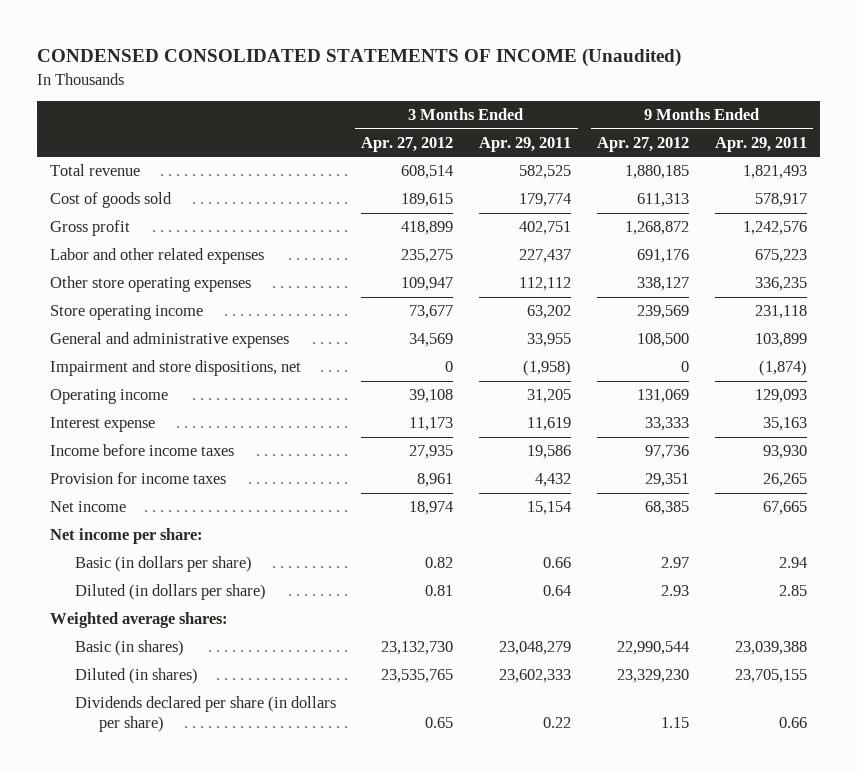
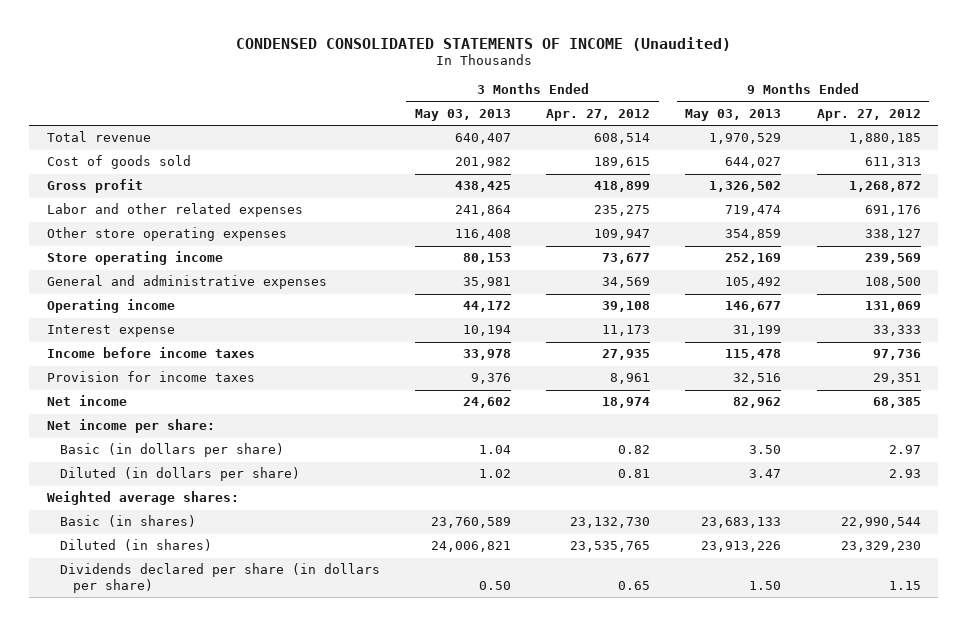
[479,136,572,152] Apr. 29, 2011 -> none
[714,136,807,152] Apr. 29, 2011 -> none
none -> [415,108,512,121] May 03, 2013
none -> [685,108,782,121] May 03, 2013
[49,360,301,377] Impairment and store dispositions, net -> none

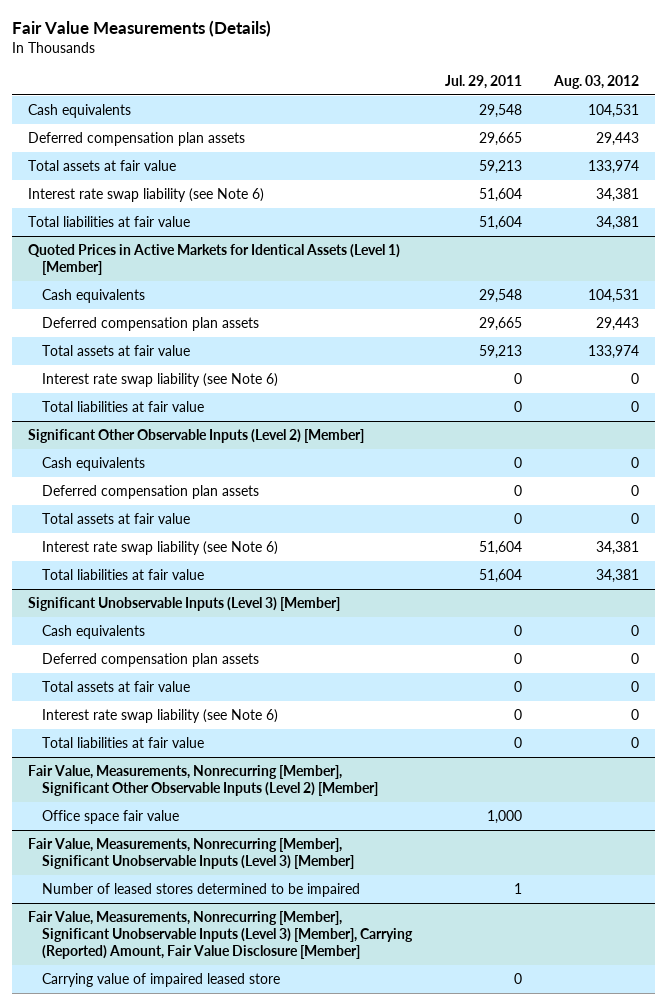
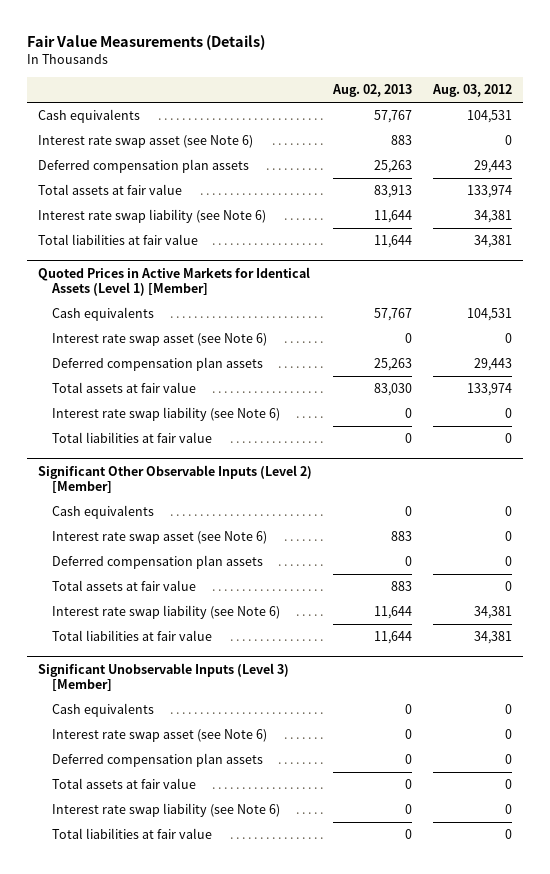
[444,75,522,90] Jul. 29, 2011 -> none
none -> [332,84,413,98] Aug. 02, 2013
none -> [38,135,254,149] Interest rate swap asset (see Note 6)
none -> [52,333,268,347] Interest rate swap asset (see Note 6)
none -> [52,531,268,545] Interest rate swap asset (see Note 6)
none -> [52,729,268,743] Interest rate swap asset (see Note 6)
[28,765,379,796] Fair Value, Measurements, Nonrecurring [Member], Significant Other Observable Inputs (Level 2) [Member] -> none
[42,810,180,825] Office space fair value -> none
[28,838,355,869] Fair Value, Measurements, Nonrecurring [Member], Significant Unobservable Inputs (Level 3) [Member] -> none
[42,883,361,898] Number of leased stores determined to be impaired -> none
[28,911,414,959] Fair Value, Measurements, Nonrecurring [Member], Significant Unobservable Inputs (Level 3) [Member], Carrying (Reported) Amount, Fair Value Disclosure [Member] -> none
[42,973,281,988] Carrying value of impaired leased store -> none

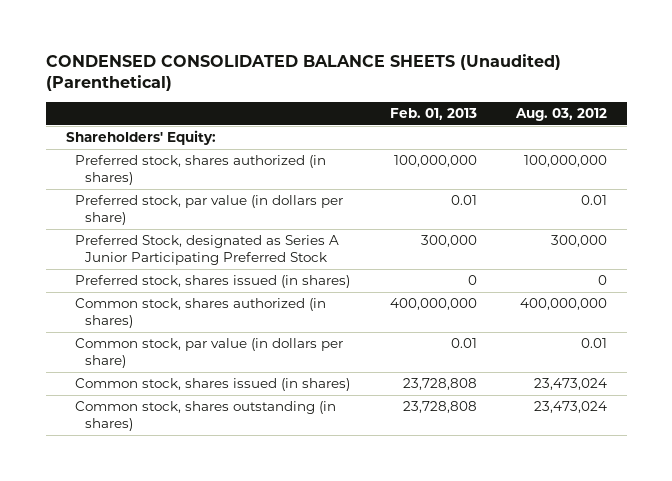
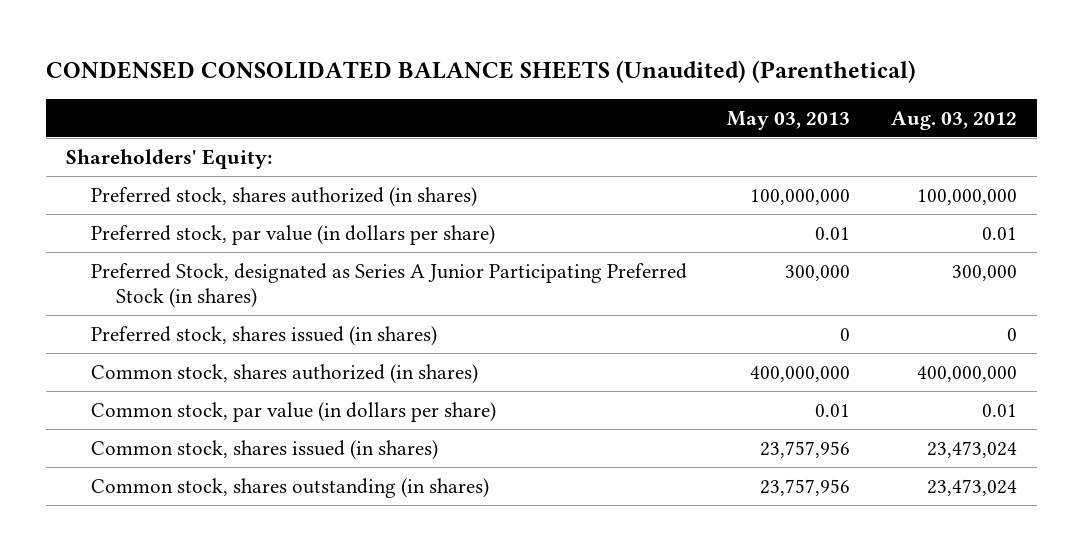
[389,108,477,121] Feb. 01, 2013 -> none
none -> [727,110,851,130] May 03, 2013
[75,235,340,266] Preferred Stock, designated as Series A Junior Participating Preferred Stock -> [91,262,688,308] Preferred Stock, designated as Series A Junior Participating Preferred Stock (in shares)

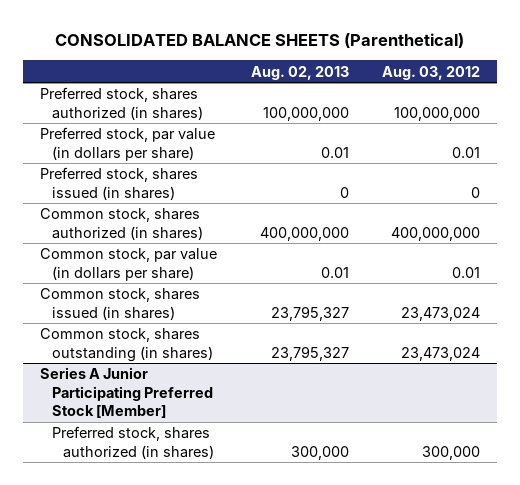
[46,60,917,84] CONDENSED CONSOLIDATED BALANCE SHEETS (Unaudited) (Parenthetical) -> [55,32,465,48] CONSOLIDATED BALANCE SHEETS (Parenthetical)
[727,110,851,130] May 03, 2013 -> none
none -> [250,65,349,80] Aug. 02, 2013
[66,148,273,169] Shareholders' Equity: -> none
[91,262,688,308] Preferred Stock, designated as Series A Junior Participating Preferred Stock (in shares) -> none
none -> [40,367,213,418] Series A Junior Participating Preferred Stock [Member]
none -> [51,426,215,459] Preferred stock, shares authorized (in shares)

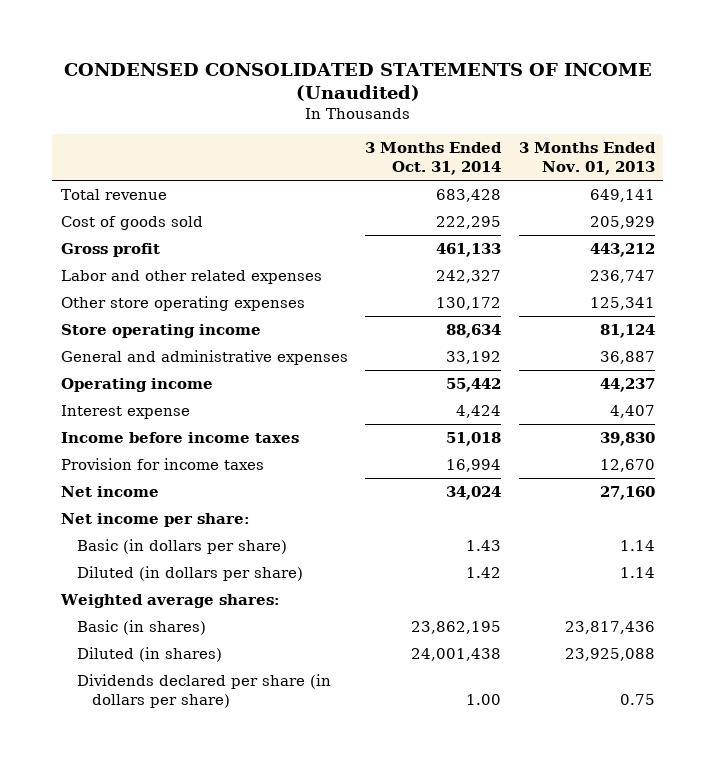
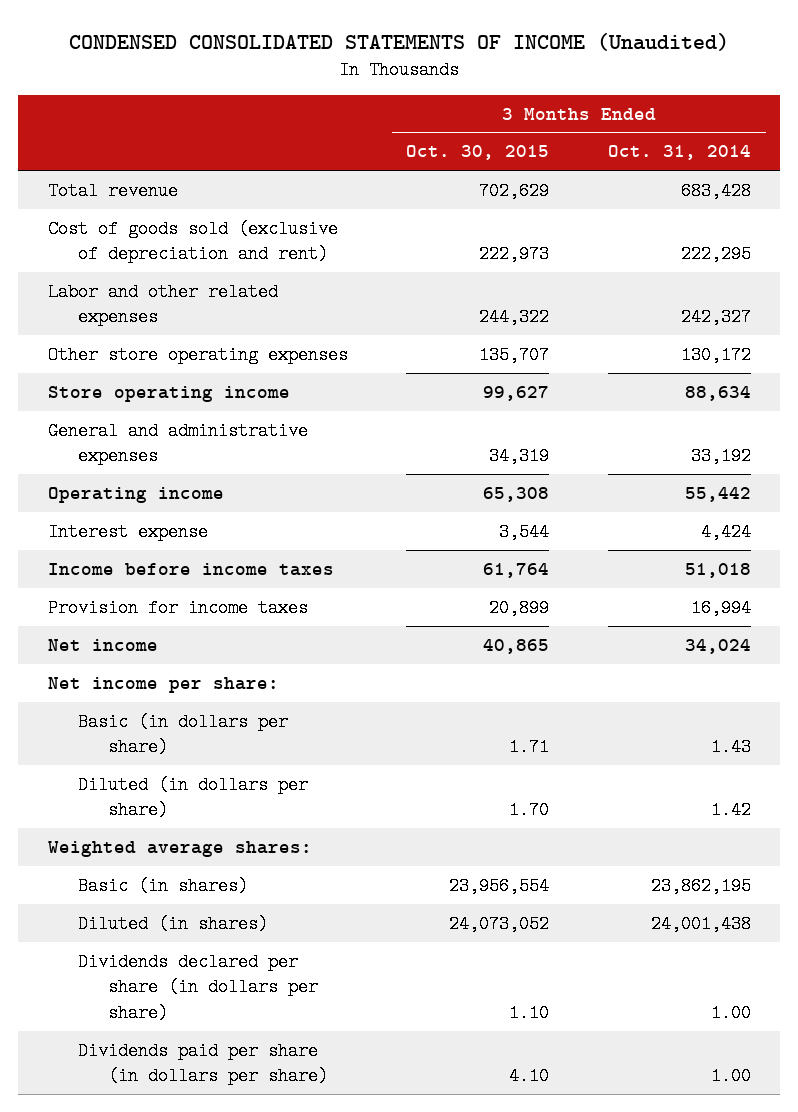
[518,142,656,176] 3 Months Ended Nov. 01, 2013 -> none
none -> [406,145,550,161] Oct. 30, 2015
[60,242,160,257] Gross profit -> none
[60,215,203,230] Cost of goods sold -> [47,219,338,264] Cost of goods sold (exclusive of depreciation and rent)
none -> [77,1041,328,1086] Dividends paid per share (in dollars per share)

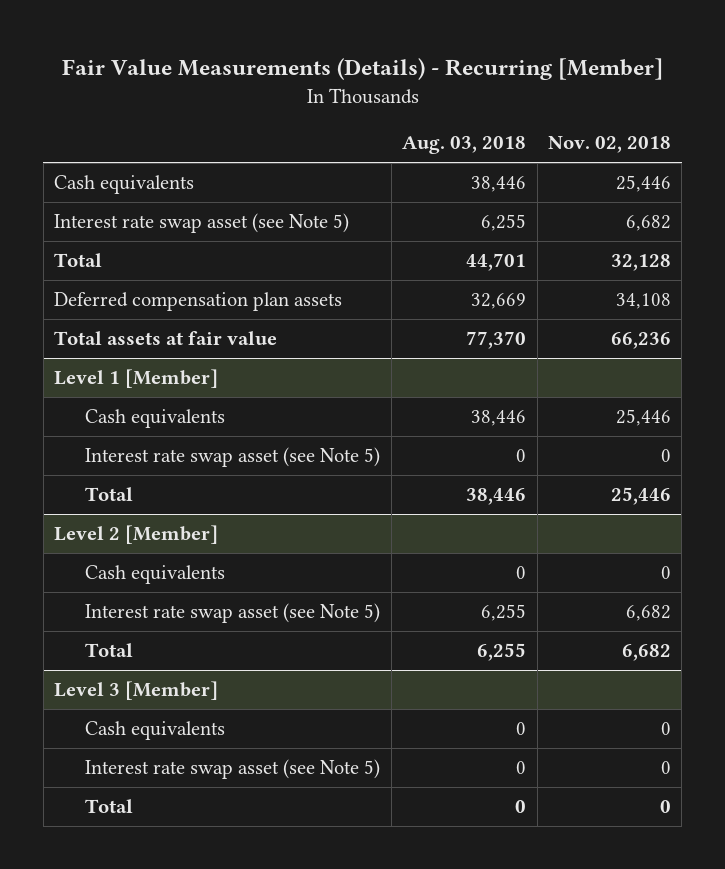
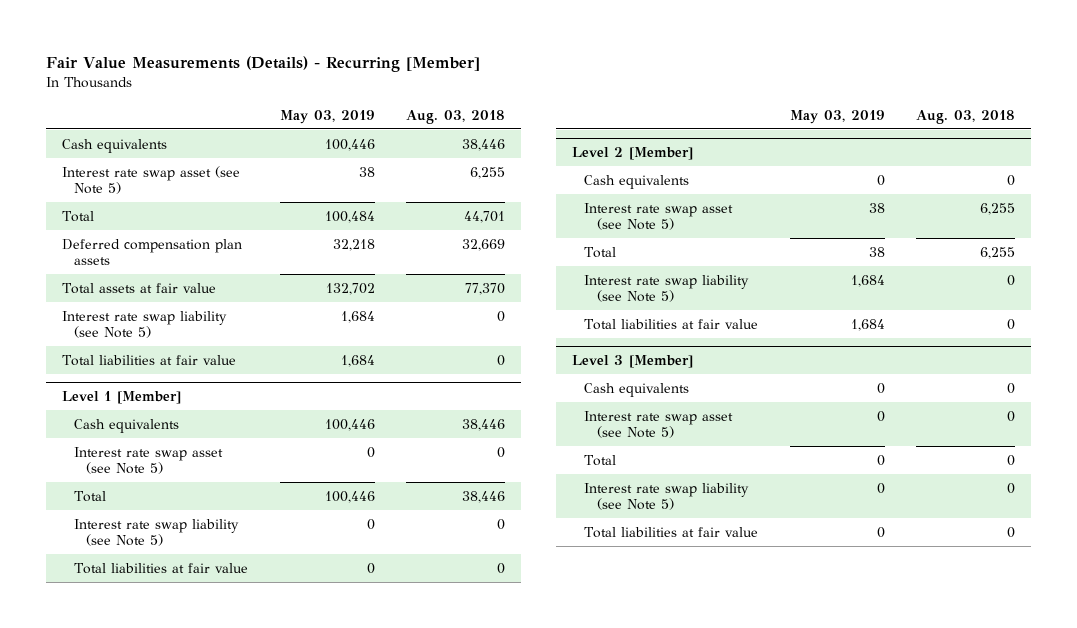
[548,136,672,154] Nov. 02, 2018 -> none
none -> [279,109,375,124] May 03, 2019
none -> [61,310,227,339] Interest rate swap liability (see Note 5)
none -> [61,354,236,366] Total liabilities at fair value
none -> [74,518,240,547] Interest rate swap liability (see Note 5)
none -> [74,562,249,574] Total liabilities at fair value
none -> [584,274,750,303] Interest rate swap liability (see Note 5)
none -> [584,318,759,330] Total liabilities at fair value
none -> [584,482,750,511] Interest rate swap liability (see Note 5)
none -> [584,526,759,538] Total liabilities at fair value

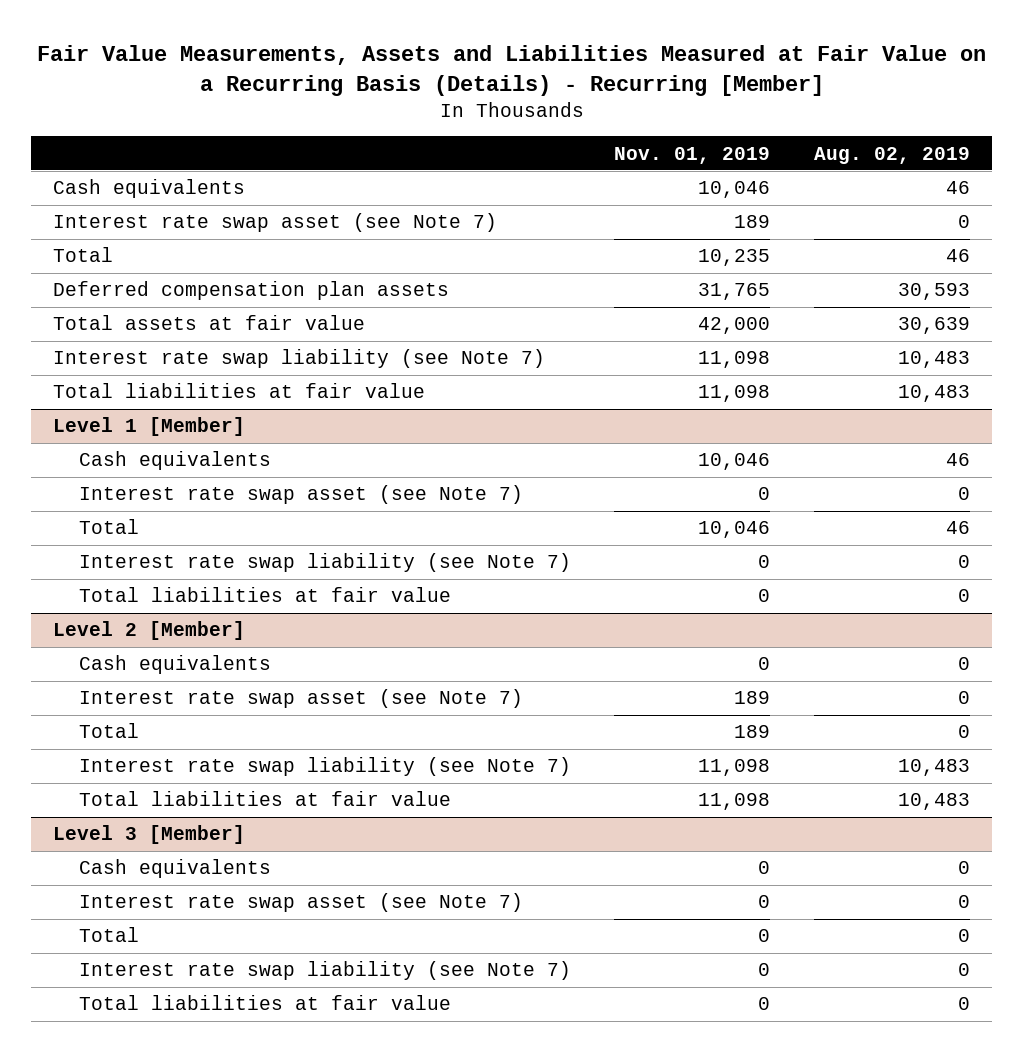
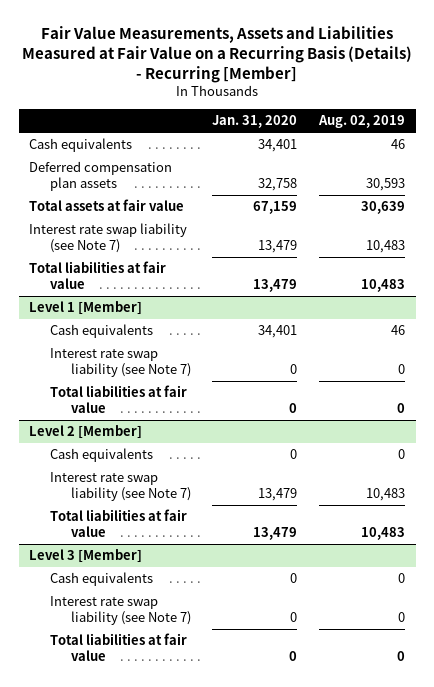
[614,146,771,164] Nov. 01, 2019 -> none
none -> [212,115,298,129] Jan. 31, 2020
[52,213,497,233] Interest rate swap asset (see Note 7) -> none
[52,247,113,263] Total -> none
[78,485,523,505] Interest rate swap asset (see Note 7) -> none
[78,519,139,535] Total -> none
[78,689,523,709] Interest rate swap asset (see Note 7) -> none
[78,723,139,739] Total -> none
[78,893,523,913] Interest rate swap asset (see Note 7) -> none
[78,927,139,943] Total -> none

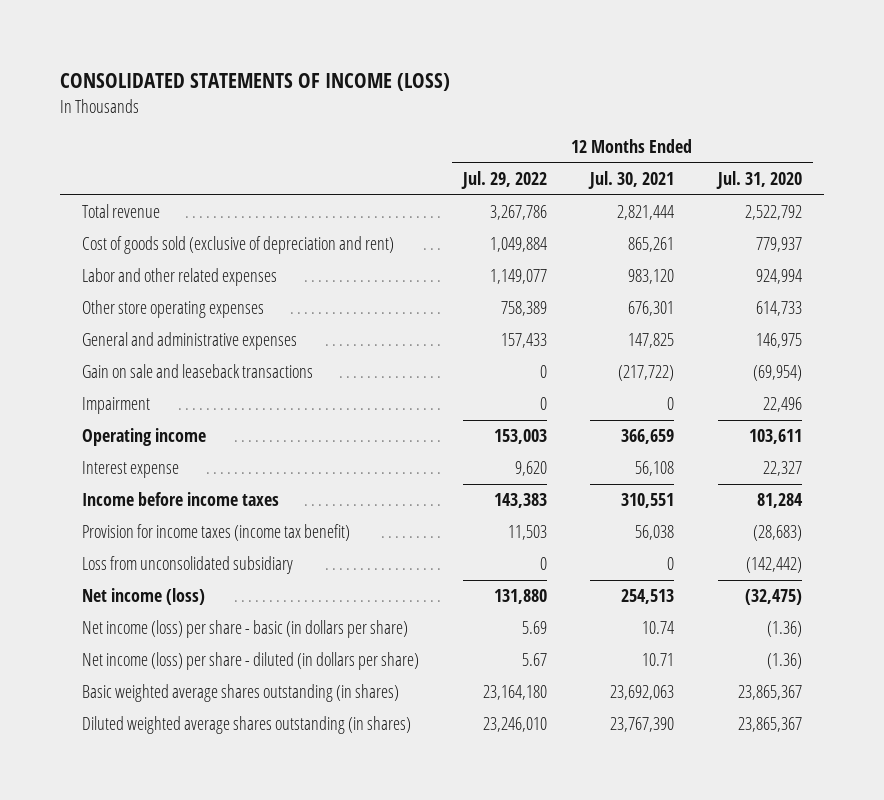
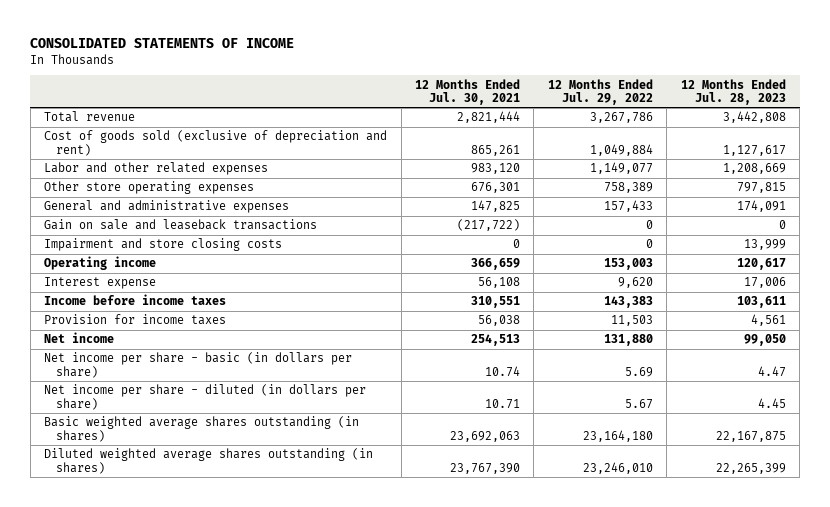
[60,73,451,92] CONSOLIDATED STATEMENTS OF INCOME (LOSS) -> [30,38,295,49] CONSOLIDATED STATEMENTS OF INCOME
[715,171,802,190] Jul. 31, 2020 -> none
none -> [680,78,786,105] 12 Months Ended Jul. 28, 2023
[81,397,150,415] Impairment -> none
none -> [44,238,283,252] Impairment and store closing costs
[81,556,293,575] Loss from unconsolidated subsidiary -> none
[81,524,350,542] Provision for income taxes (income tax benefit) -> [44,314,227,326] Provision for income taxes
[81,588,205,606] Net income (loss) -> [44,332,115,344] Net income
[81,620,408,639] Net income (loss) per share - basic (in dollars per share) -> [44,352,353,378] Net income per share - basic (in dollars per share)
[81,652,419,671] Net income (loss) per share - diluted (in dollars per share) -> [44,384,367,410] Net income per share - diluted (in dollars per share)

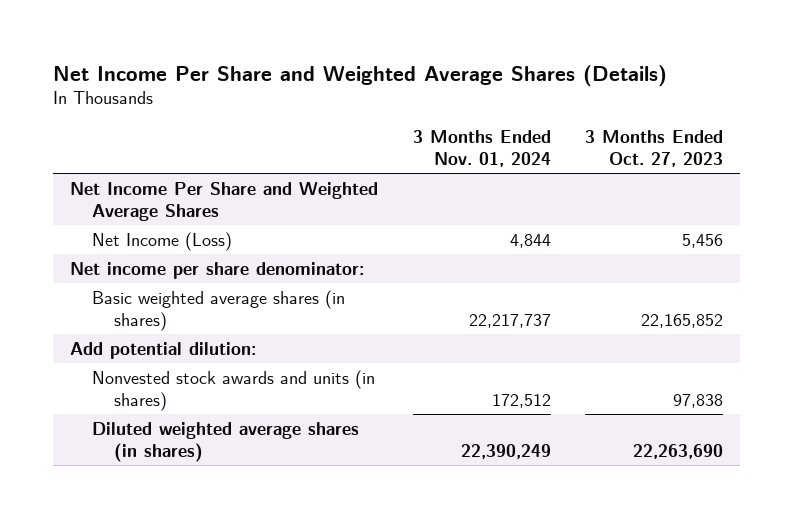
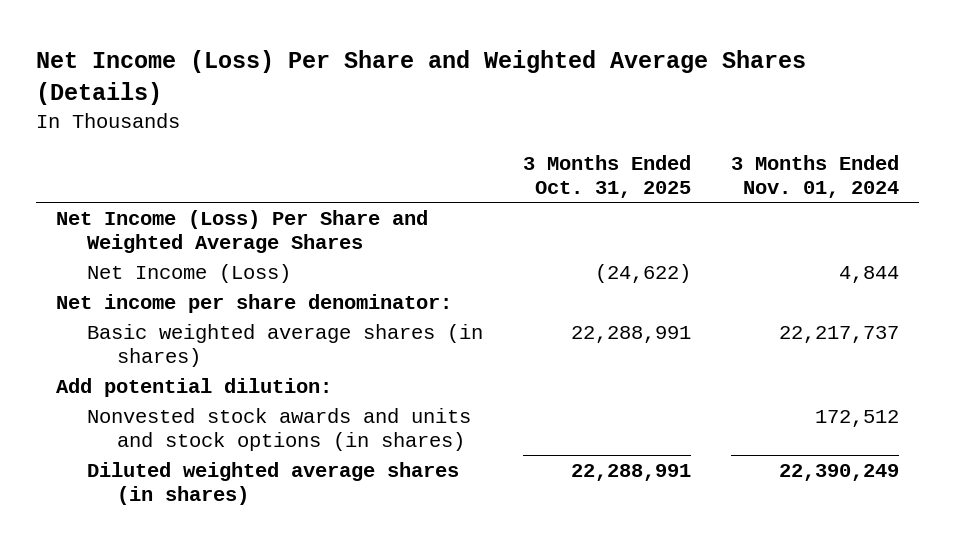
[53,64,668,87] Net Income Per Share and Weighted Average Shares (Details) -> [36,50,807,106] Net Income (Loss) Per Share and Weighted Average Shares (Details)
[584,129,723,167] 3 Months Ended Oct. 27, 2023 -> none
none -> [522,155,691,199] 3 Months Ended Oct. 31, 2025
[70,181,379,221] Net Income Per Share and Weighted Average Shares -> [56,209,429,253] Net Income (Loss) Per Share and Weighted Average Shares
[92,369,376,411] Nonvested stock awards and units (in shares) -> [86,407,471,451] Nonvested stock awards and units and stock options (in shares)

